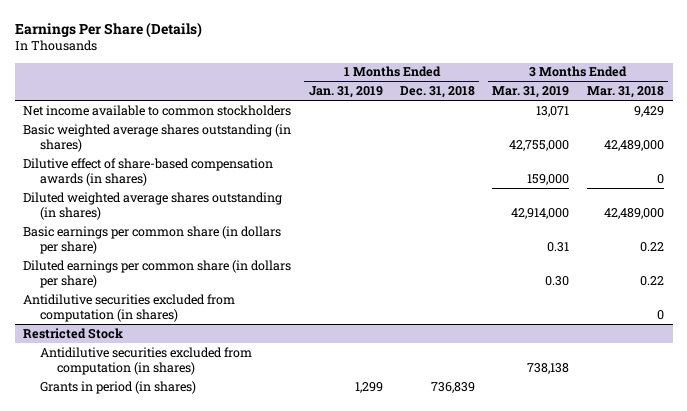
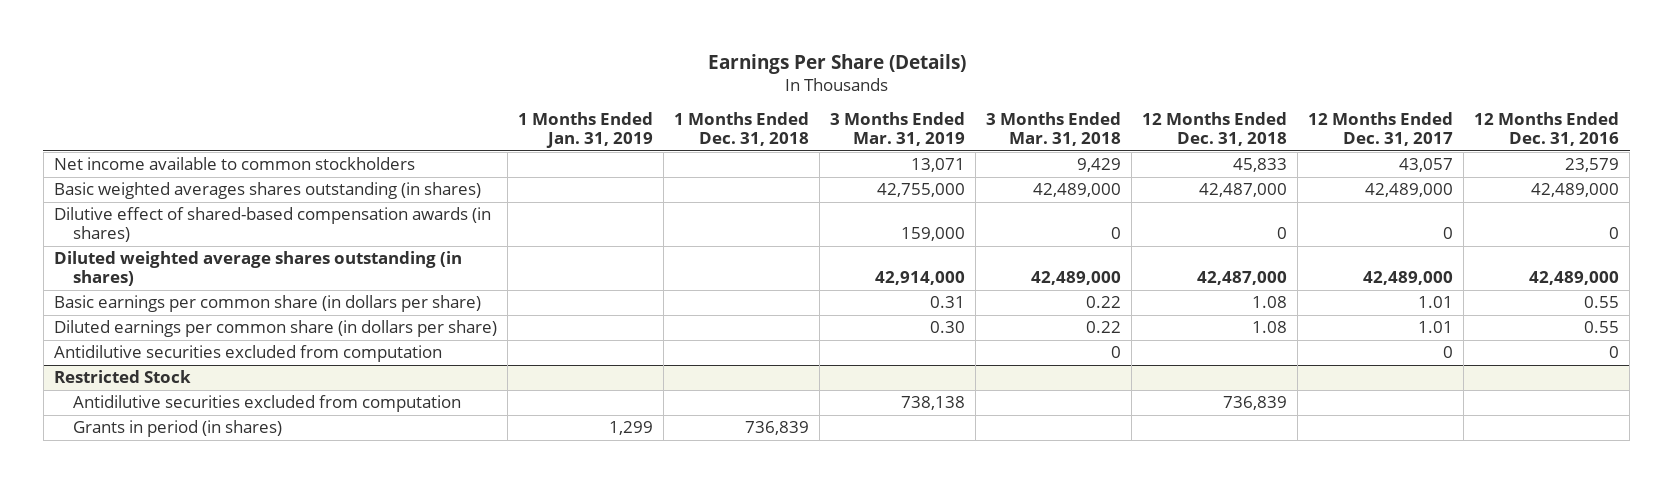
none -> [1142,112,1288,147] 12 Months Ended Dec. 31, 2018
none -> [1308,112,1454,147] 12 Months Ended Dec. 31, 2017
none -> [1474,112,1620,147] 12 Months Ended Dec. 31, 2016
[23,123,292,153] Basic weighted average shares outstanding (in shares) -> [53,182,481,200] Basic weighted averages shares outstanding (in shares)
[23,157,274,187] Dilutive effect of share-based compensation awards (in shares) -> [53,207,491,243] Dilutive effect of shared-based compensation awards (in shares)
[23,293,236,323] Antidilutive securities excluded from computation (in shares) -> [53,345,442,363] Antidilutive securities excluded from computation
[40,346,253,376] Antidilutive securities excluded from computation (in shares) -> [73,395,462,413] Antidilutive securities excluded from computation

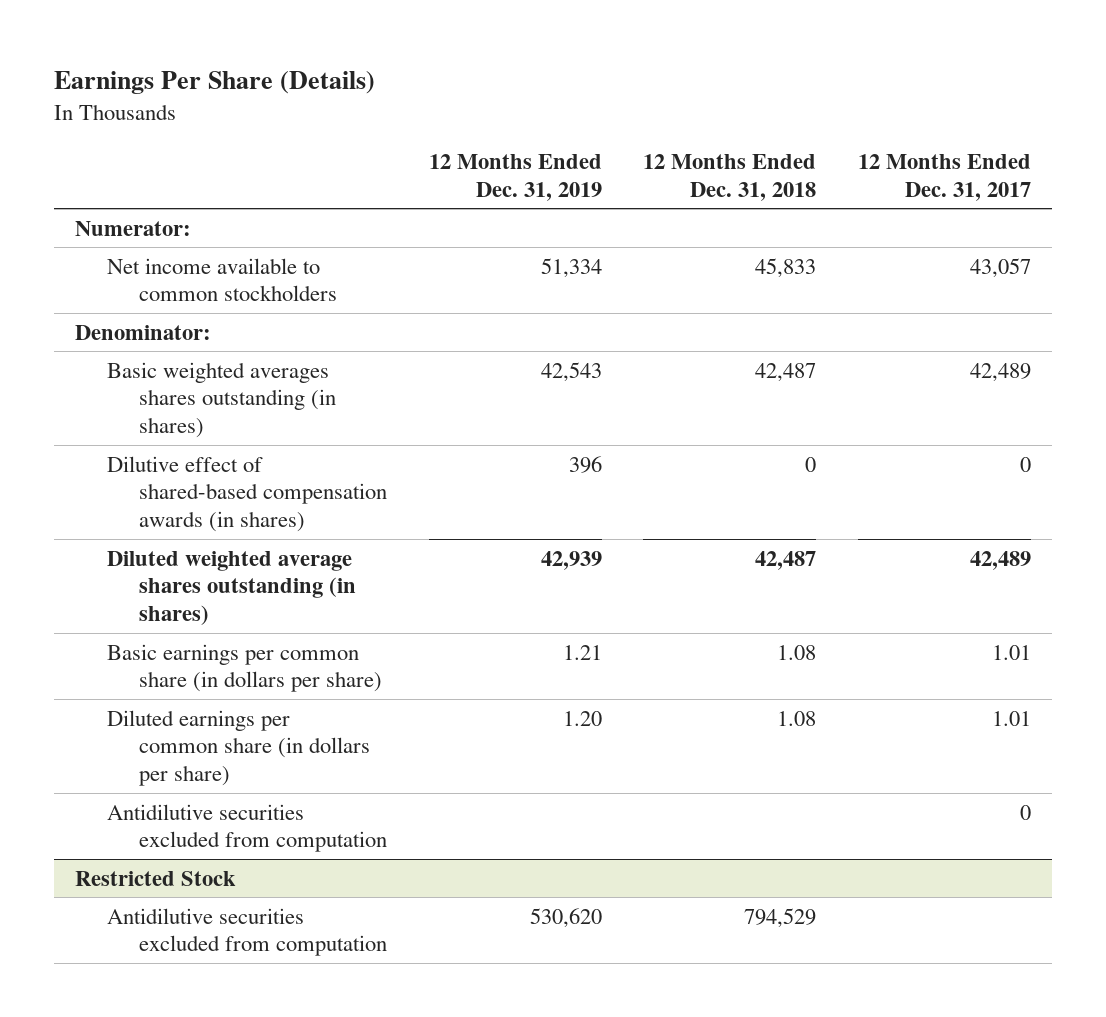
[517,112,653,149] 1 Months Ended Jan. 31, 2019 -> none
[674,112,810,147] 1 Months Ended Dec. 31, 2018 -> none
[830,112,966,147] 3 Months Ended Mar. 31, 2019 -> none
[986,112,1122,147] 3 Months Ended Mar. 31, 2018 -> none
[1474,112,1620,147] 12 Months Ended Dec. 31, 2016 -> none
none -> [428,154,602,201] 12 Months Ended Dec. 31, 2019
none -> [74,220,191,236] Numerator:
none -> [74,324,211,340] Denominator:
[1199,183,1288,198] 42,487,000 -> [755,362,817,382] 42,487
[1365,183,1454,198] 42,489,000 -> [969,362,1031,382] 42,489
[1197,271,1288,286] 42,487,000 -> [755,550,817,570] 42,487
[1363,271,1454,286] 42,489,000 -> [969,550,1031,570] 42,489
[73,420,283,438] Grants in period (in shares) -> none
[1223,396,1288,411] 736,839 -> [744,907,817,928] 794,529

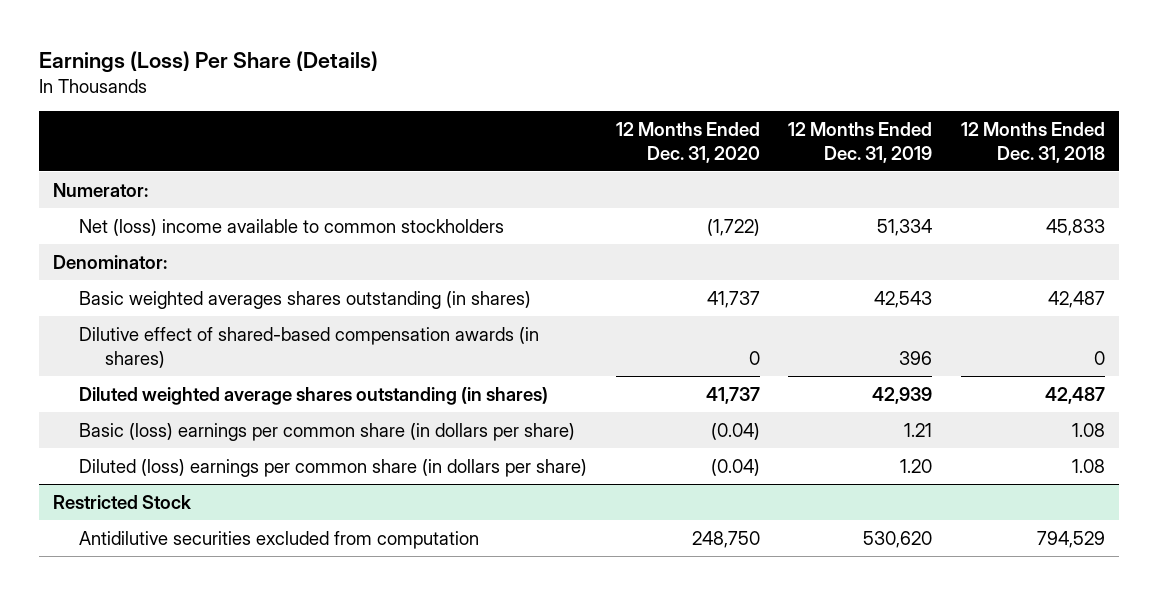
[54,71,376,95] Earnings Per Share (Details) -> [38,50,378,73] Earnings (Loss) Per Share (Details)
[857,154,1031,201] 12 Months Ended Dec. 31, 2017 -> none
none -> [615,122,760,163] 12 Months Ended Dec. 31, 2020
[106,257,338,302] Net income available to common stockholders -> [79,218,505,236] Net (loss) income available to common stockholders
[106,803,388,853] Antidilutive securities excluded from computation -> none
[106,643,383,693] Basic earnings per common share (in dollars per share) -> [79,422,576,441] Basic (loss) earnings per common share (in dollars per share)
[106,709,371,787] Diluted earnings per common share (in dollars per share) -> [79,458,588,477] Diluted (loss) earnings per common share (in dollars per share)

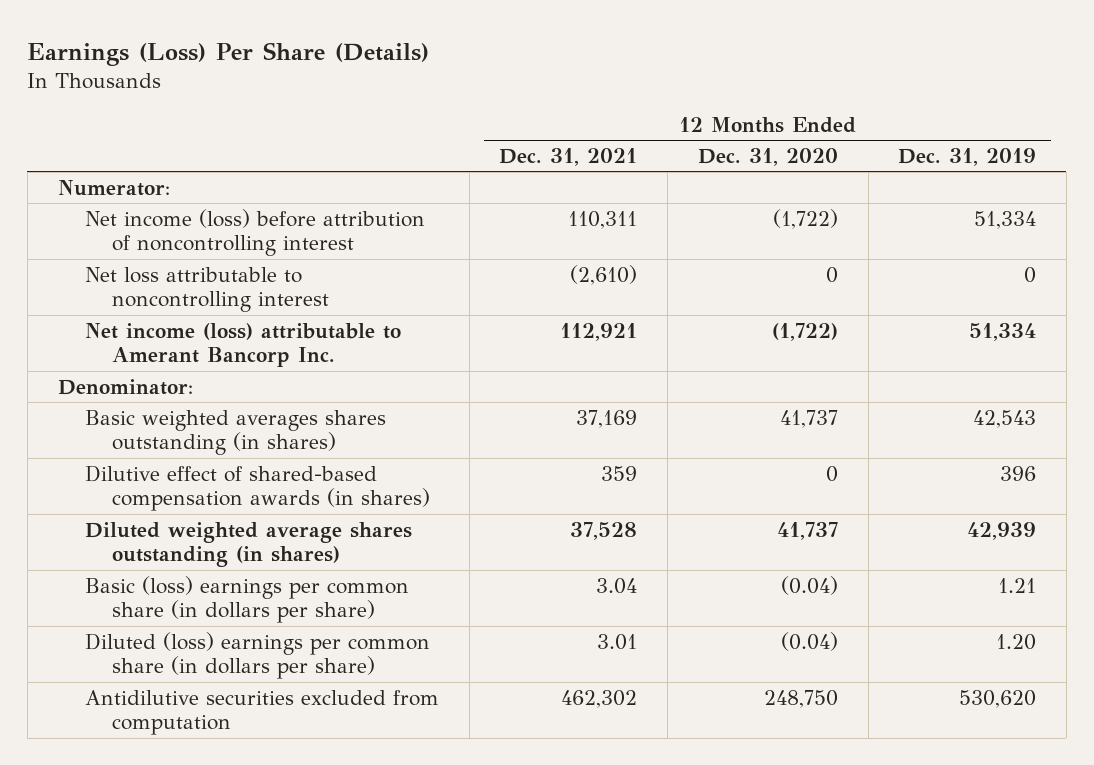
[960,122,1105,163] 12 Months Ended Dec. 31, 2018 -> none
none -> [499,148,638,167] Dec. 31, 2021
none -> [84,208,425,257] Net income (loss) before attribution of noncontrolling interest
none -> [84,266,330,313] Net loss attributable to noncontrolling interest
[79,218,505,236] Net (loss) income available to common stockholders -> [84,322,401,368] Net income (loss) attributable to Amerant Bancorp Inc.
[52,494,191,509] Restricted Stock -> none

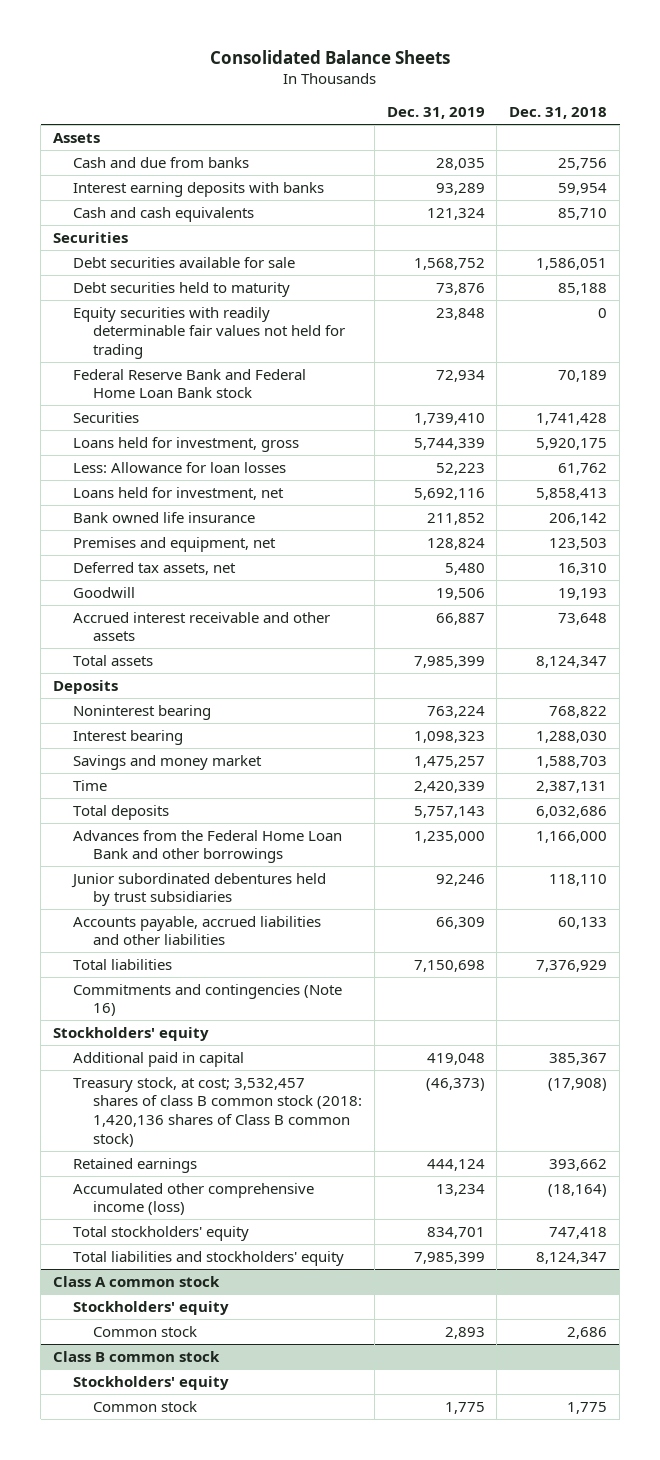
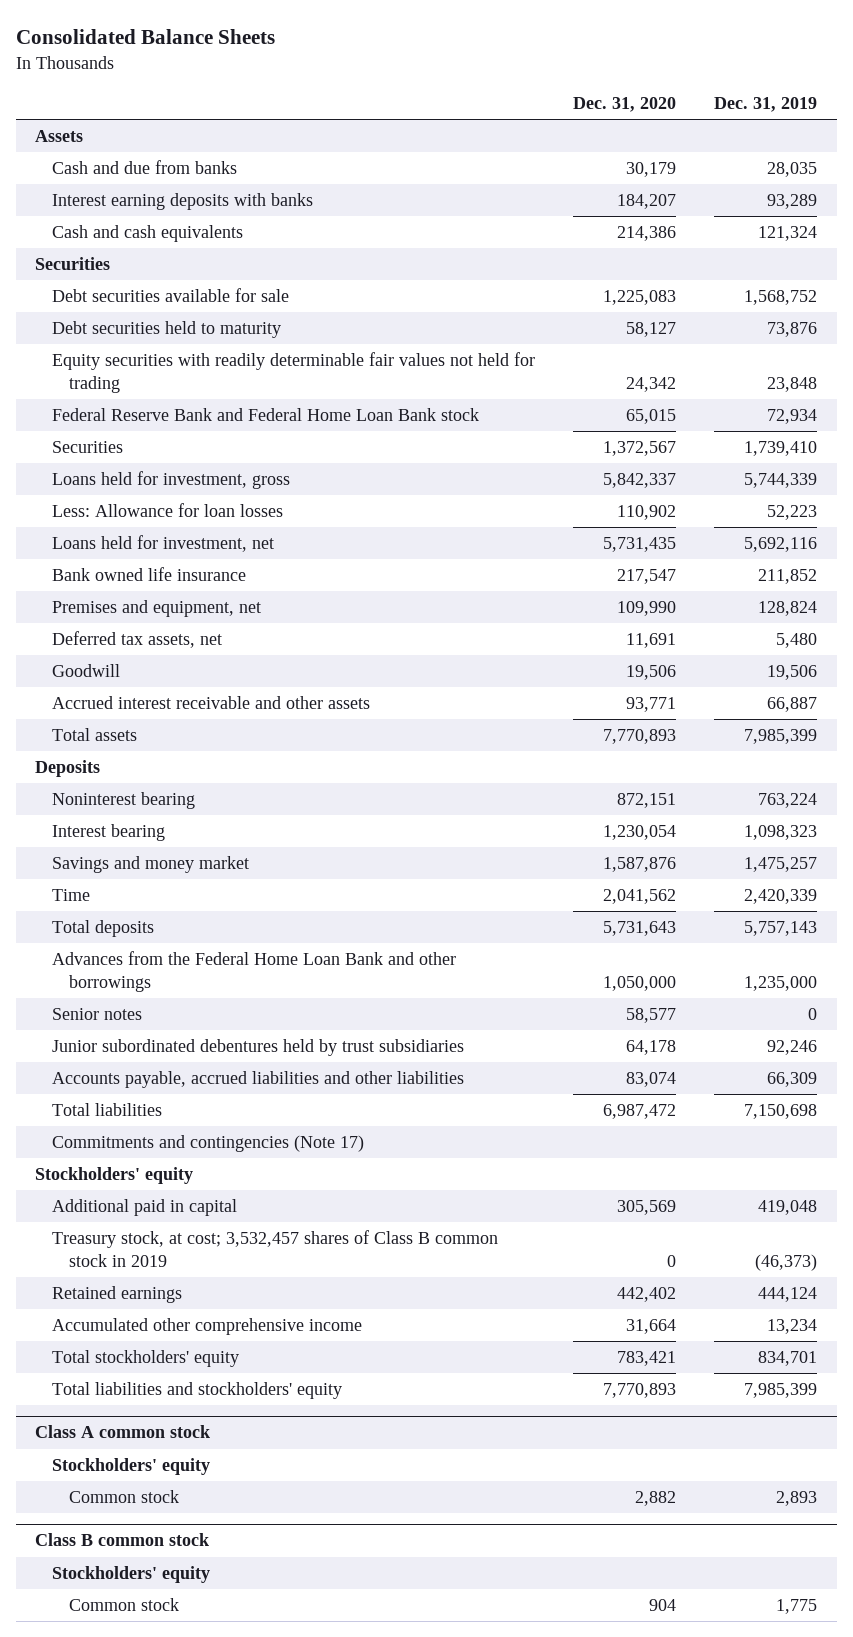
[509,107,608,120] Dec. 31, 2018 -> none
none -> [573,97,677,113] Dec. 31, 2020
none -> [52,1007,143,1020] Senior notes
[73,983,343,1017] Commitments and contingencies (Note 16) -> [52,1134,365,1152] Commitments and contingencies (Note 17)
[73,1076,363,1147] Treasury stock, at cost; 3,532,457 shares of class B common stock (2018: 1,420,136 shares of Class B common stock) -> [52,1229,499,1268] Treasury stock, at cost; 3,532,457 shares of Class B common stock in 2019
[73,1182,315,1216] Accumulated other comprehensive income (loss) -> [52,1317,363,1335] Accumulated other comprehensive income

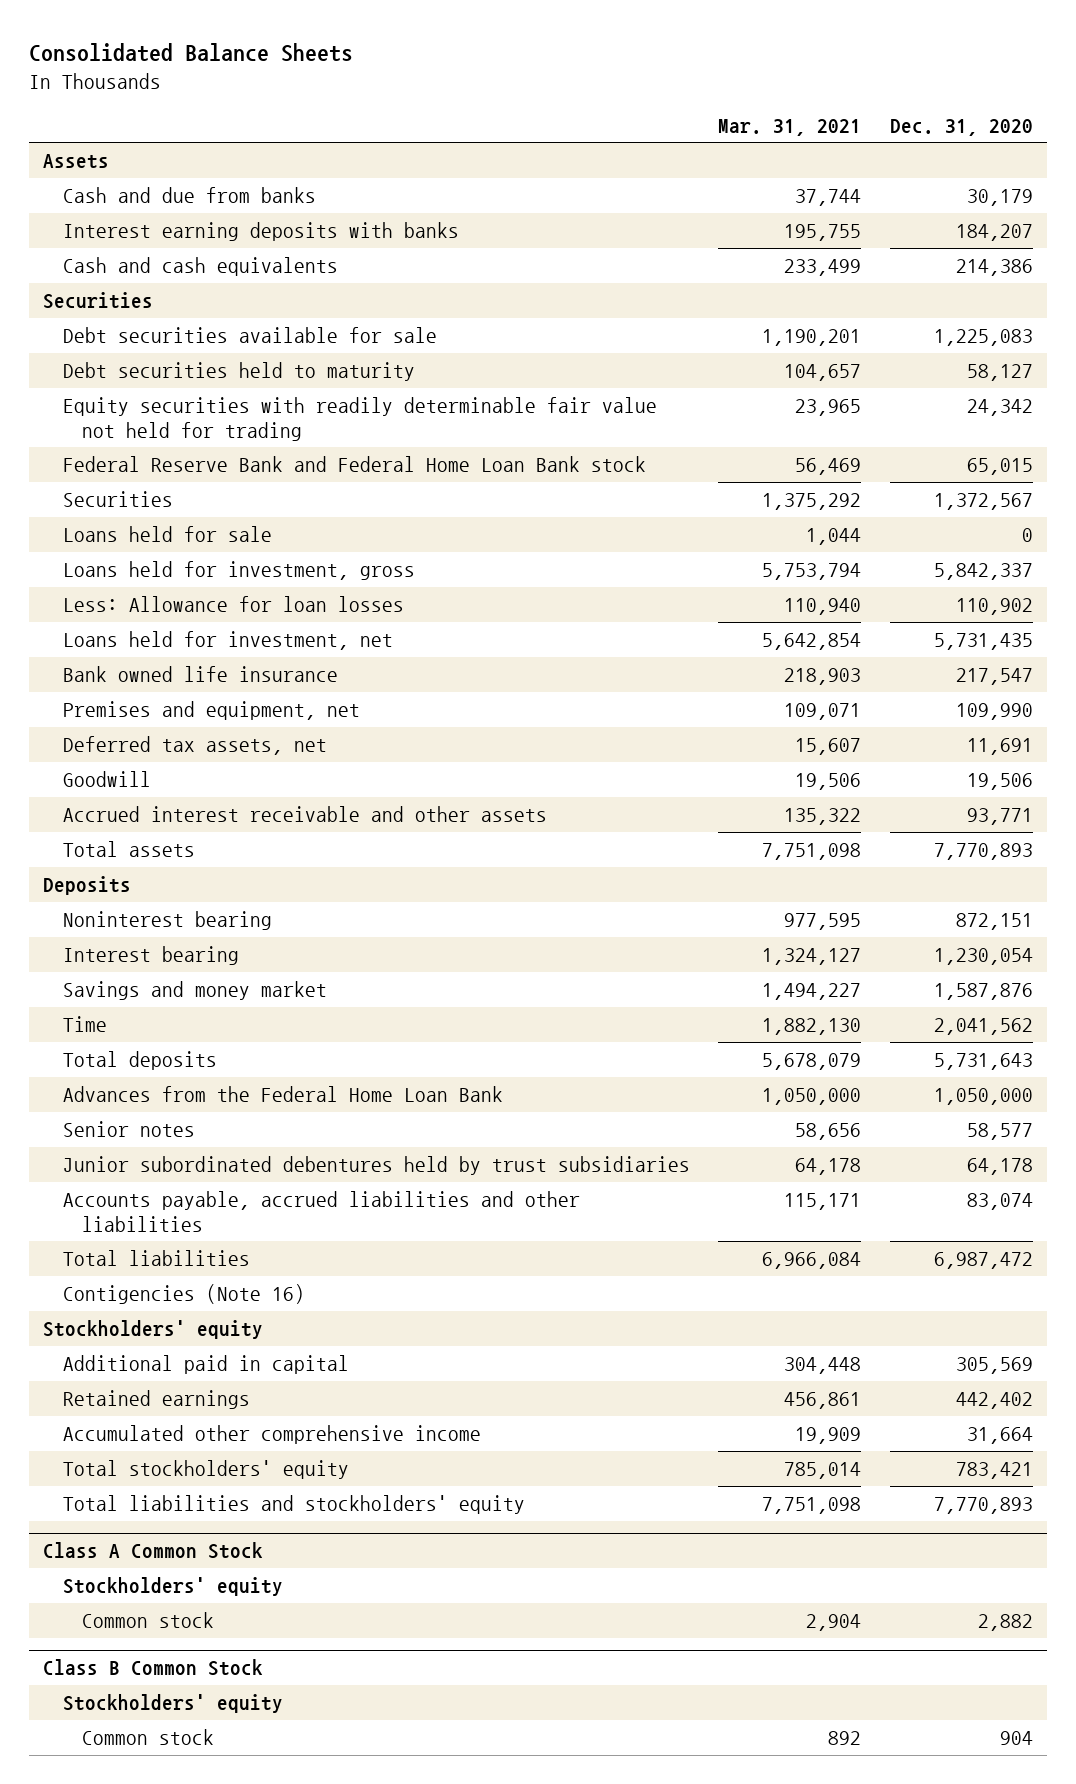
[714,97,818,113] Dec. 31, 2019 -> none
none -> [718,118,862,136] Mar. 31, 2021
[52,351,536,394] Equity securities with readily determinable fair values not held for trading -> [62,396,657,441] Equity securities with readily determinable fair value not held for trading
none -> [62,525,272,542] Loans held for sale
[52,950,457,993] Advances from the Federal Home Loan Bank and other borrowings -> [62,1085,503,1102] Advances from the Federal Home Loan Bank
[52,1134,365,1152] Commitments and contingencies (Note 17) -> [62,1283,305,1304] Contigencies (Note 16)
[52,1229,499,1268] Treasury stock, at cost; 3,532,457 shares of Class B common stock in 2019 -> none
[35,1425,211,1439] Class A common stock -> [43,1542,264,1560] Class A Common Stock
[35,1533,210,1547] Class B common stock -> [43,1659,264,1677] Class B Common Stock

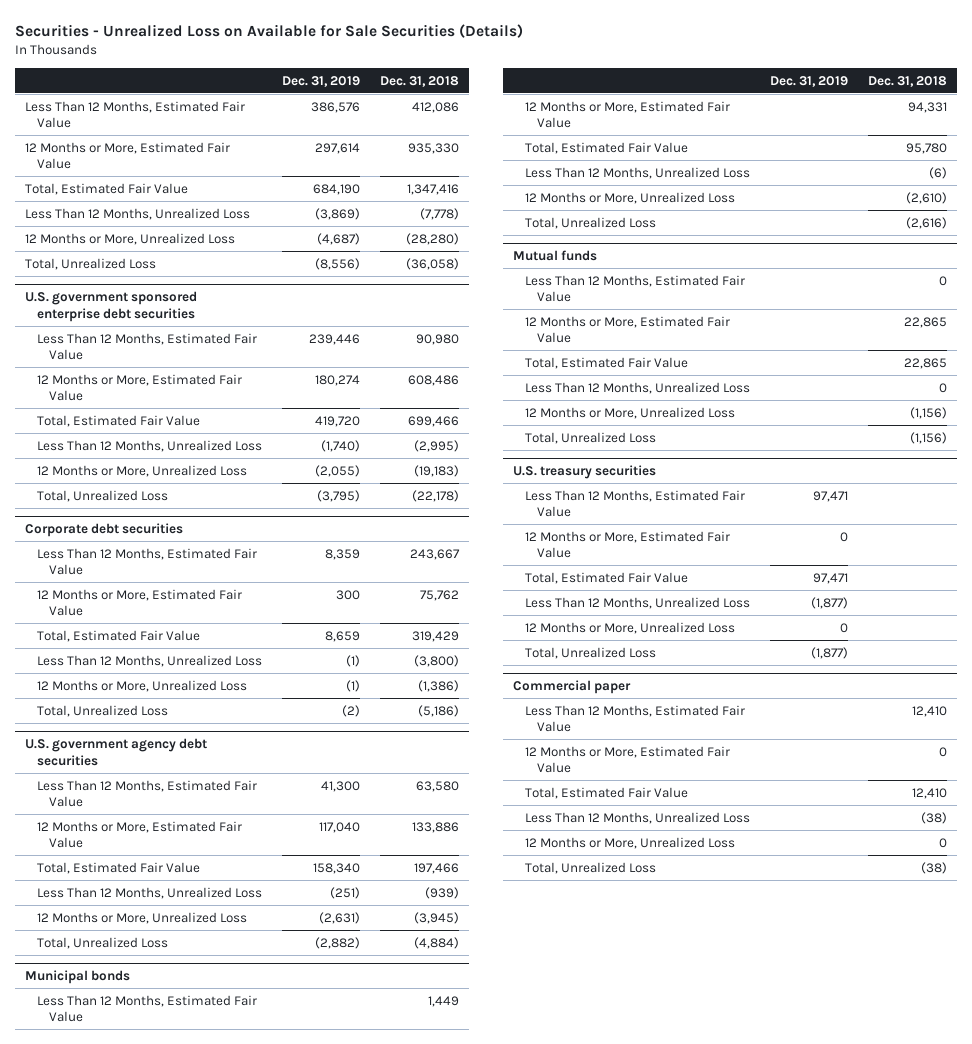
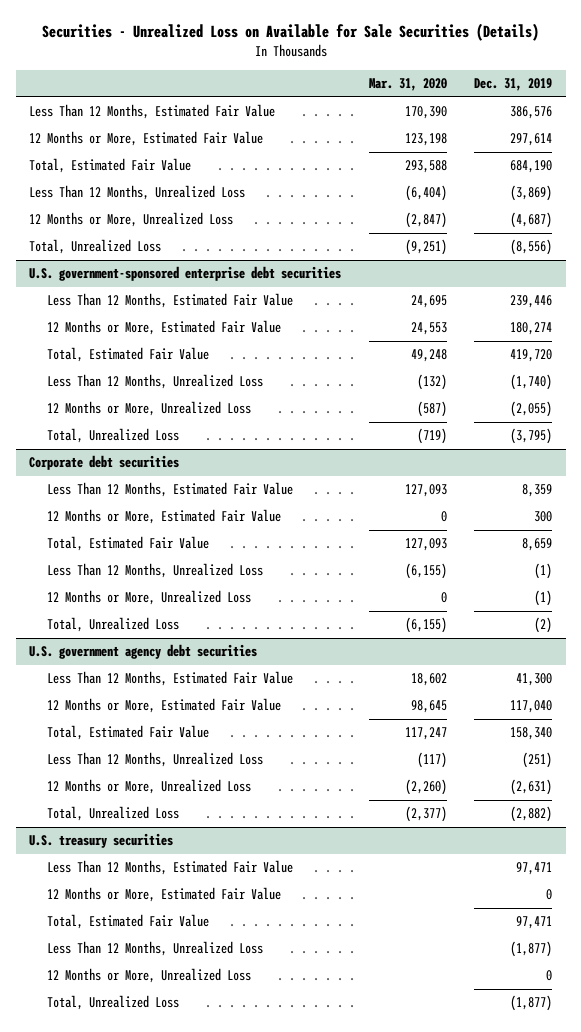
[379,75,459,87] Dec. 31, 2018 -> none
none -> [368,78,447,92] Mar. 31, 2020
[24,291,197,322] U.S. government sponsored enterprise debt securities -> [29,266,342,282] U.S. government-sponsored enterprise debt securities
[24,970,130,985] Municipal bonds -> none
[36,994,257,1023] Less Than 12 Months, Estimated Fair Value -> none
[524,100,730,129] 12 Months or More, Estimated Fair Value -> none
[524,141,688,154] Total, Estimated Fair Value -> none
[524,166,750,179] Less Than 12 Months, Unrealized Loss -> none
[524,191,735,204] 12 Months or More, Unrealized Loss -> none
[524,216,656,229] Total, Unrealized Loss -> none
[513,250,598,262] Mutual funds -> none
[524,274,745,303] Less Than 12 Months, Estimated Fair Value -> none
[524,315,730,344] 12 Months or More, Estimated Fair Value -> none
[524,356,688,369] Total, Estimated Fair Value -> none
[524,381,750,394] Less Than 12 Months, Unrealized Loss -> none
[524,406,735,419] 12 Months or More, Unrealized Loss -> none
[524,431,656,444] Total, Unrealized Loss -> none
[513,680,632,695] Commercial paper -> none
[524,704,745,733] Less Than 12 Months, Estimated Fair Value -> none
[524,745,730,774] 12 Months or More, Estimated Fair Value -> none
[524,786,688,799] Total, Estimated Fair Value -> none
[524,811,750,824] Less Than 12 Months, Unrealized Loss -> none
[524,836,735,849] 12 Months or More, Unrealized Loss -> none
[524,861,656,874] Total, Unrealized Loss -> none

